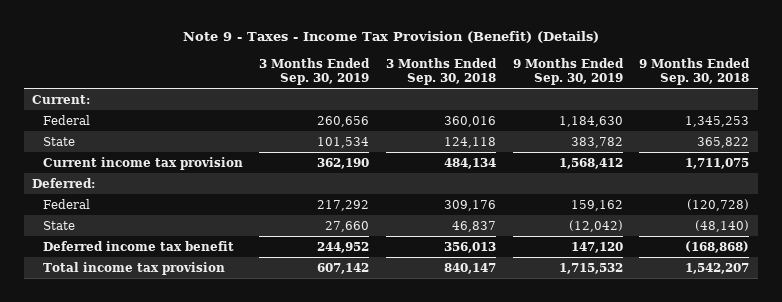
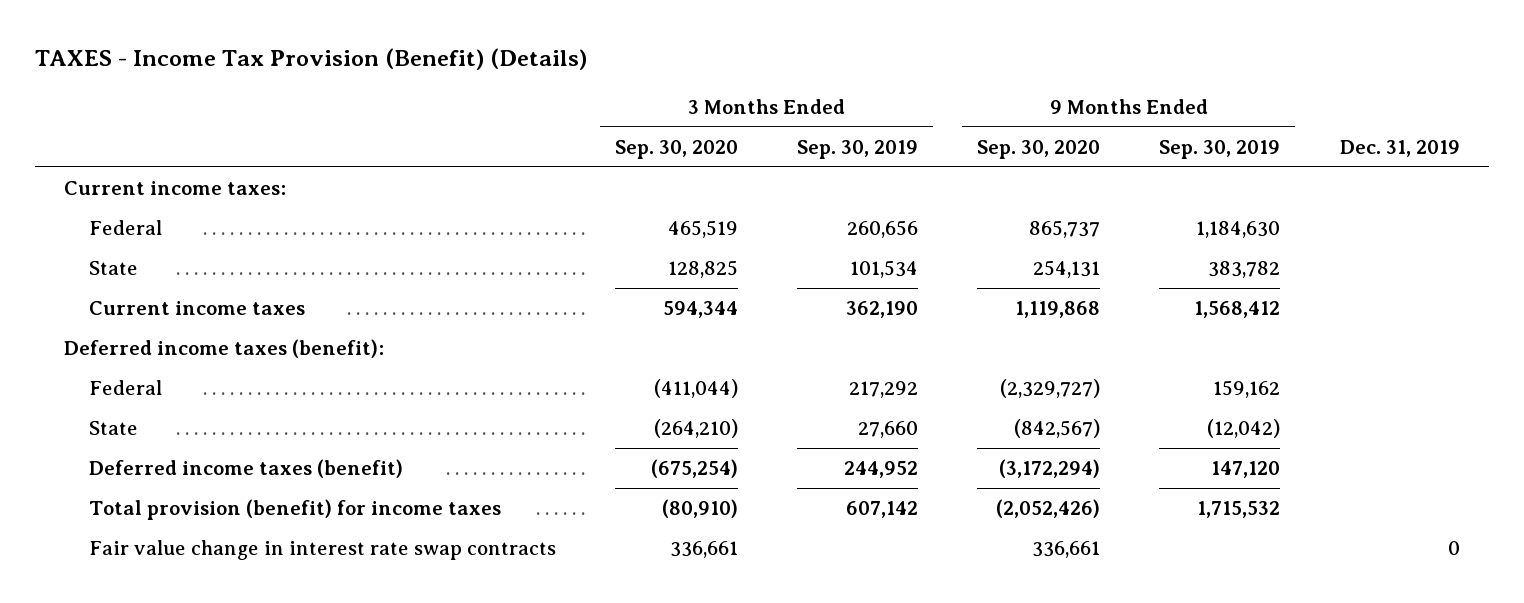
[182,31,599,44] Note 9 - Taxes - Income Tax Provision (Benefit) (Details) -> [34,48,587,71] TAXES - Income Tax Provision (Benefit) (Details)
[386,57,498,85] 3 Months Ended Sep. 30, 2018 -> none
[639,57,751,85] 9 Months Ended Sep. 30, 2018 -> none
none -> [614,139,738,159] Sep. 30, 2020
none -> [977,139,1101,159] Sep. 30, 2020
none -> [1339,139,1460,157] Dec. 31, 2019
[32,94,91,104] Current: -> [64,181,287,196] Current income taxes:
[42,156,243,170] Current income tax provision -> [88,301,305,316] Current income taxes
[32,177,96,188] Deferred: -> [64,339,385,359] Deferred income taxes (benefit):
[42,240,234,251] Deferred income tax benefit -> [88,459,403,479] Deferred income taxes (benefit)
[42,261,225,275] Total income tax provision -> [88,499,501,521] Total provision (benefit) for income taxes
none -> [88,540,556,561] Fair value change in interest rate swap contracts

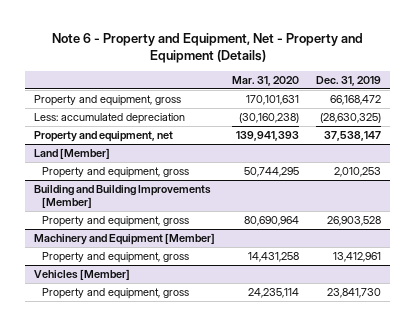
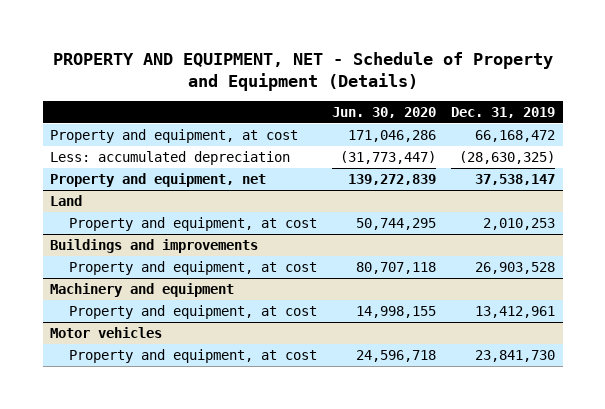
[51,32,363,63] Note 6 - Property and Equipment, Net - Property and Equipment (Details) -> [52,51,553,91] PROPERTY AND EQUIPMENT, NET - Schedule of Property and Equipment (Details)
[232,75,300,86] Mar. 31, 2020 -> none
none -> [332,107,437,119] Jun. 30, 2020
[33,94,181,106] Property and equipment, gross -> [50,128,299,143] Property and equipment, at cost
[33,147,110,159] Land [Member] -> [50,194,83,206] Land
[41,166,189,178] Property and equipment, gross -> [69,216,318,231] Property and equipment, at cost
[33,184,211,208] Building and Building Improvements [Member] -> [50,238,259,253] Buildings and improvements
[41,215,189,227] Property and equipment, gross -> [69,260,318,275] Property and equipment, at cost
[33,232,215,245] Machinery and Equipment [Member] -> [50,282,235,297] Machinery and equipment
[41,251,189,263] Property and equipment, gross -> [69,304,318,319] Property and equipment, at cost
[33,268,130,280] Vehicles [Member] -> [50,326,163,338] Motor vehicles
[41,287,189,299] Property and equipment, gross -> [69,348,318,363] Property and equipment, at cost

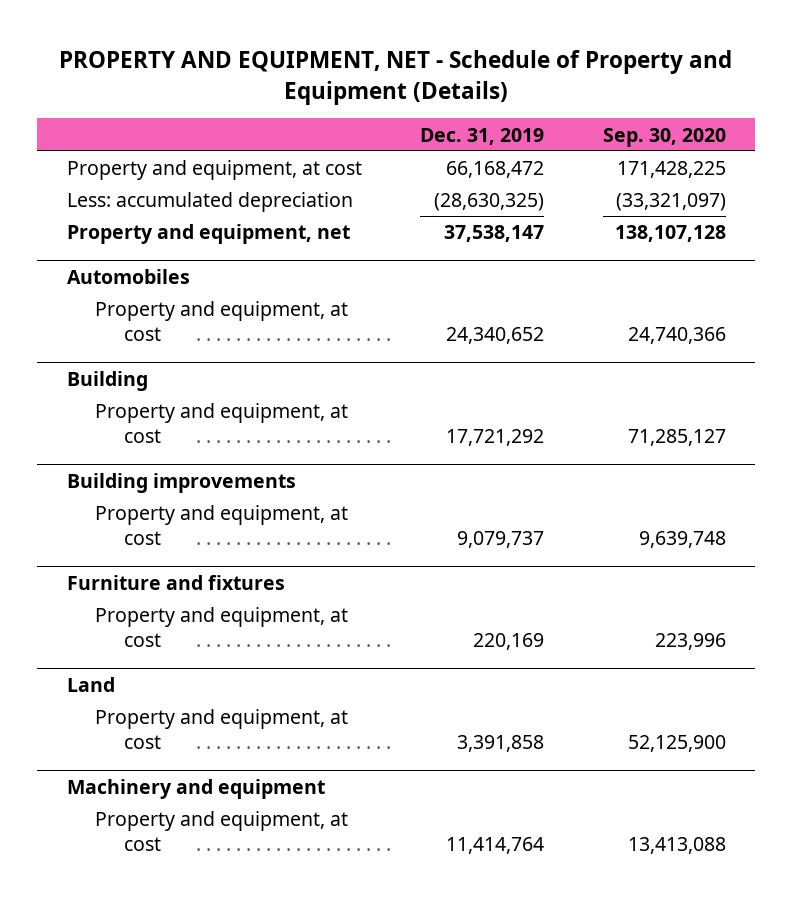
[332,107,437,119] Jun. 30, 2020 -> none
none -> [602,127,726,147] Sep. 30, 2020
none -> [66,268,190,284] Automobiles
none -> [95,301,349,342] Property and equipment, at cost
none -> [66,370,148,391] Building
none -> [95,403,349,444] Property and equipment, at cost
none -> [66,472,296,493] Building improvements
none -> [95,505,349,546] Property and equipment, at cost
none -> [66,574,285,590] Furniture and fixtures
none -> [95,607,349,648] Property and equipment, at cost
[50,238,259,253] Buildings and improvements -> none
[69,260,318,275] Property and equipment, at cost -> none
[483,217,556,230] 2,010,253 -> [457,735,545,753] 3,391,858
[50,326,163,338] Motor vehicles -> none
[69,348,318,363] Property and equipment, at cost -> none
[475,305,556,318] 13,412,961 -> [446,837,545,855] 11,414,764

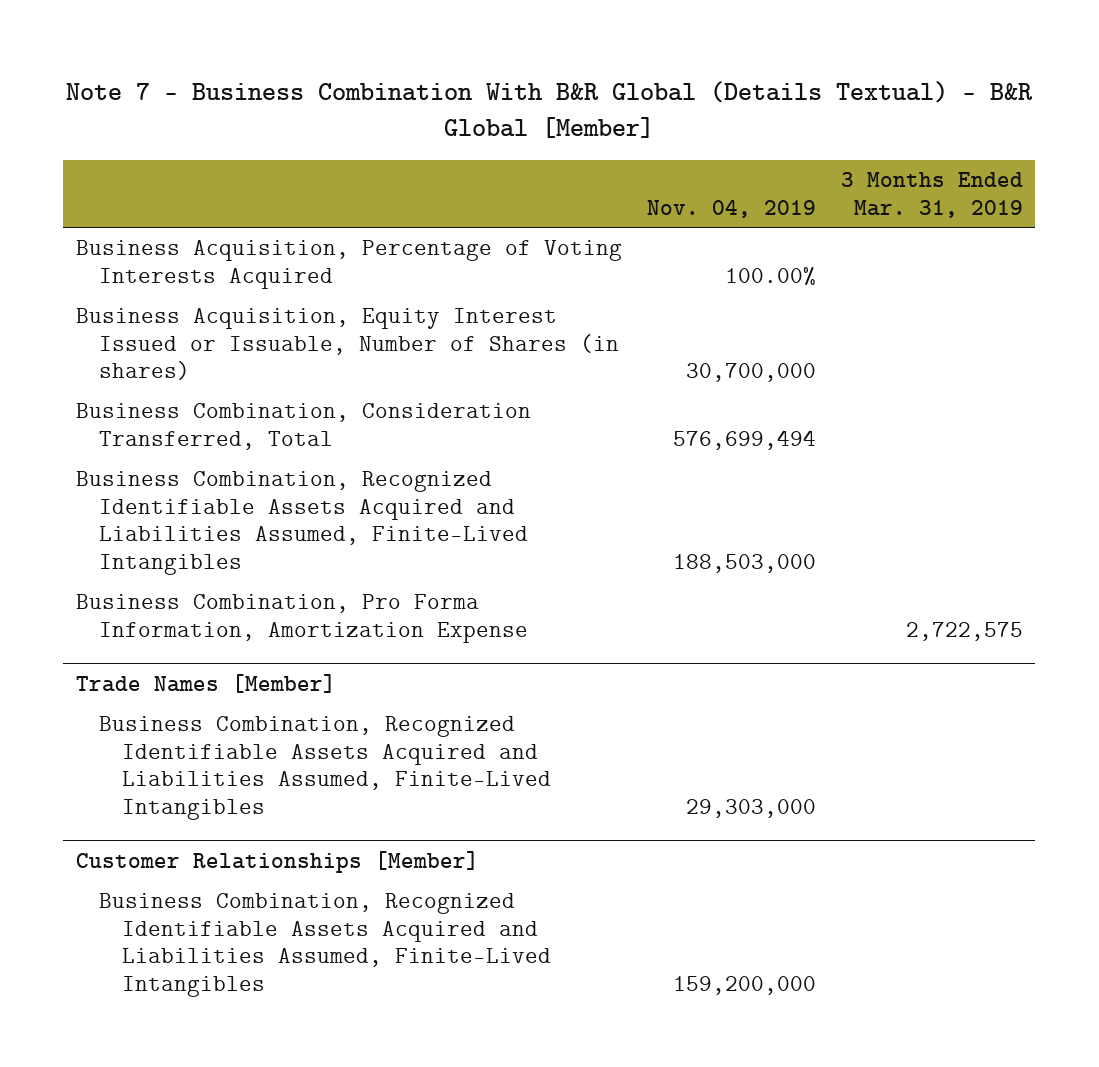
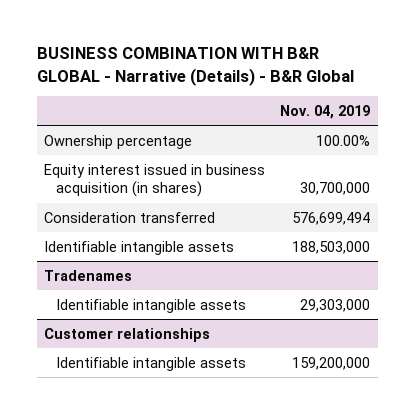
[66,80,1034,139] Note 7 - Business Combination With B&R Global (Details Textual) - B&R Global [Member] -> [36,47,354,86] BUSINESS COMBINATION WITH B&R GLOBAL - Narrative (Details) - B&R Global
[840,171,1023,218] 3 Months Ended Mar. 31, 2019 -> none
[75,594,528,643] Business Combination, Pro Forma Information, Amortization Expense -> none
[75,240,622,289] Business Acquisition, Percentage of Voting Interests Acquired -> [44,134,193,149] Ownership percentage
[75,308,619,381] Business Acquisition, Equity Interest Issued or Issuable, Number of Shares (in shares) -> [44,163,266,198] Equity interest issued in business acquisition (in shares)
[75,403,531,450] Business Combination, Consideration Transferred, Total -> [44,211,216,223] Consideration transferred
[75,471,528,575] Business Combination, Recognized Identifiable Assets Acquired and Liabilities Assumed, Finite-Lived Intangibles -> [44,240,235,255] Identifiable intangible assets
[75,674,336,694] Trade Names [Member] -> [44,269,133,281] Tradenames
[98,716,551,820] Business Combination, Recognized Identifiable Assets Acquired and Liabilities Assumed, Finite-Lived Intangibles -> [56,298,247,313] Identifiable intangible assets
[75,851,479,874] Customer Relationships [Member] -> [44,327,211,342] Customer relationships
[98,893,551,997] Business Combination, Recognized Identifiable Assets Acquired and Liabilities Assumed, Finite-Lived Intangibles -> [56,356,247,371] Identifiable intangible assets

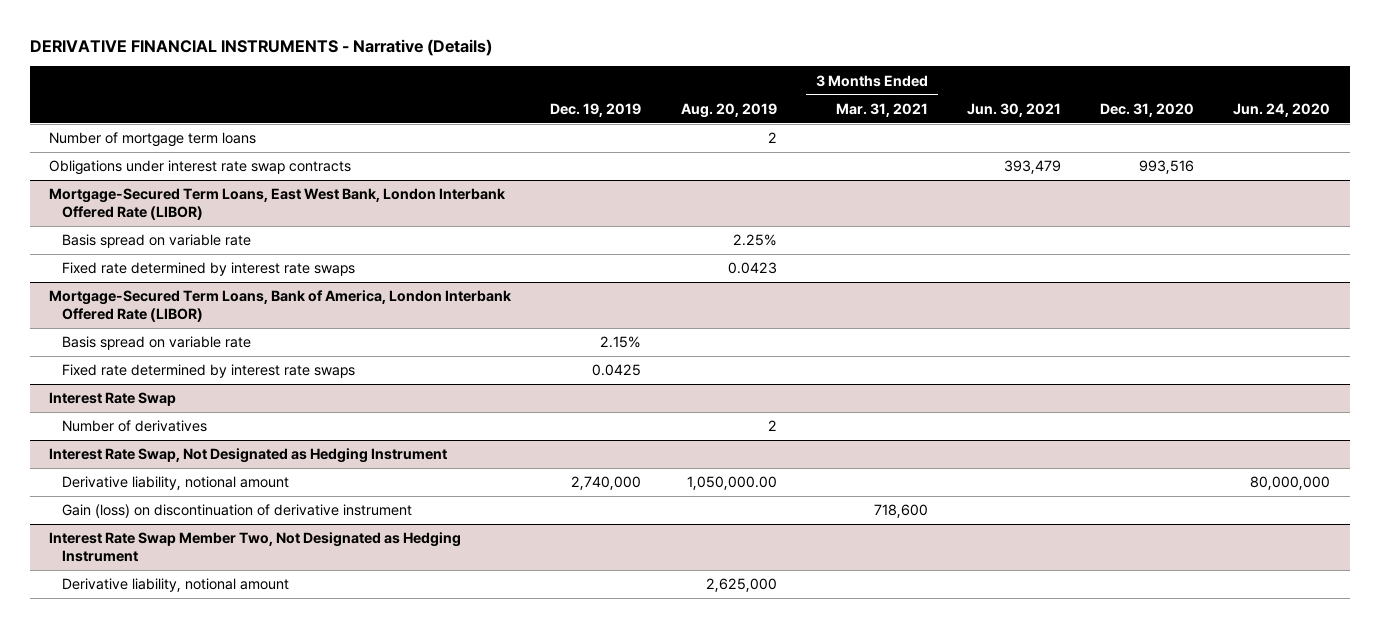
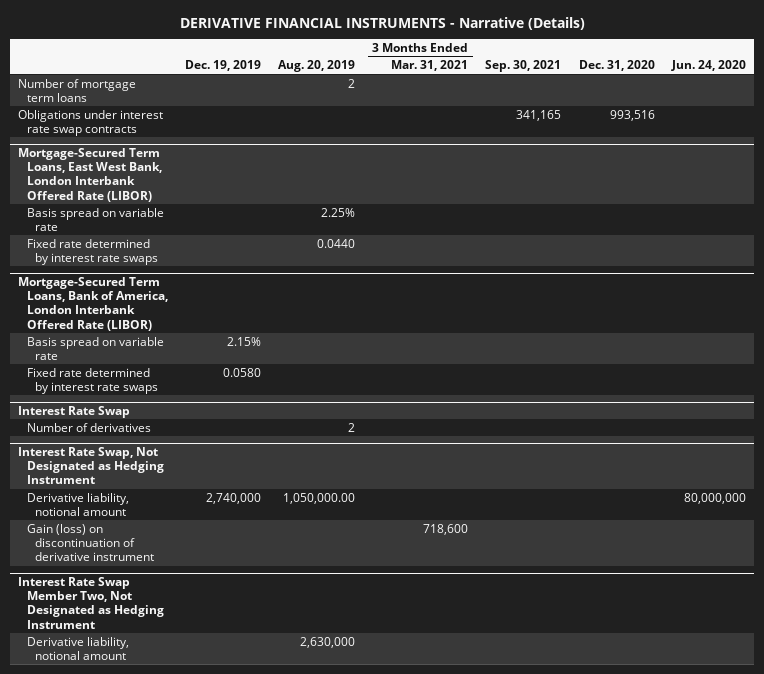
[967,102,1062,117] Jun. 30, 2021 -> none
none -> [485,60,562,73] Sep. 30, 2021
[727,262,777,275] 0.0423 -> [317,238,356,248] 0.0440
[592,364,642,377] 0.0425 -> [222,367,261,377] 0.0580
[705,578,777,593] 2,625,000 -> [300,636,356,648] 2,630,000

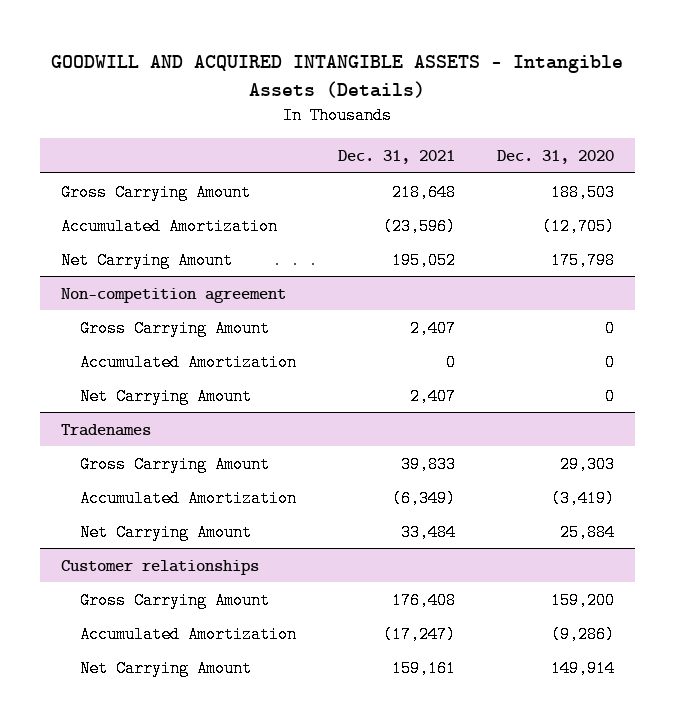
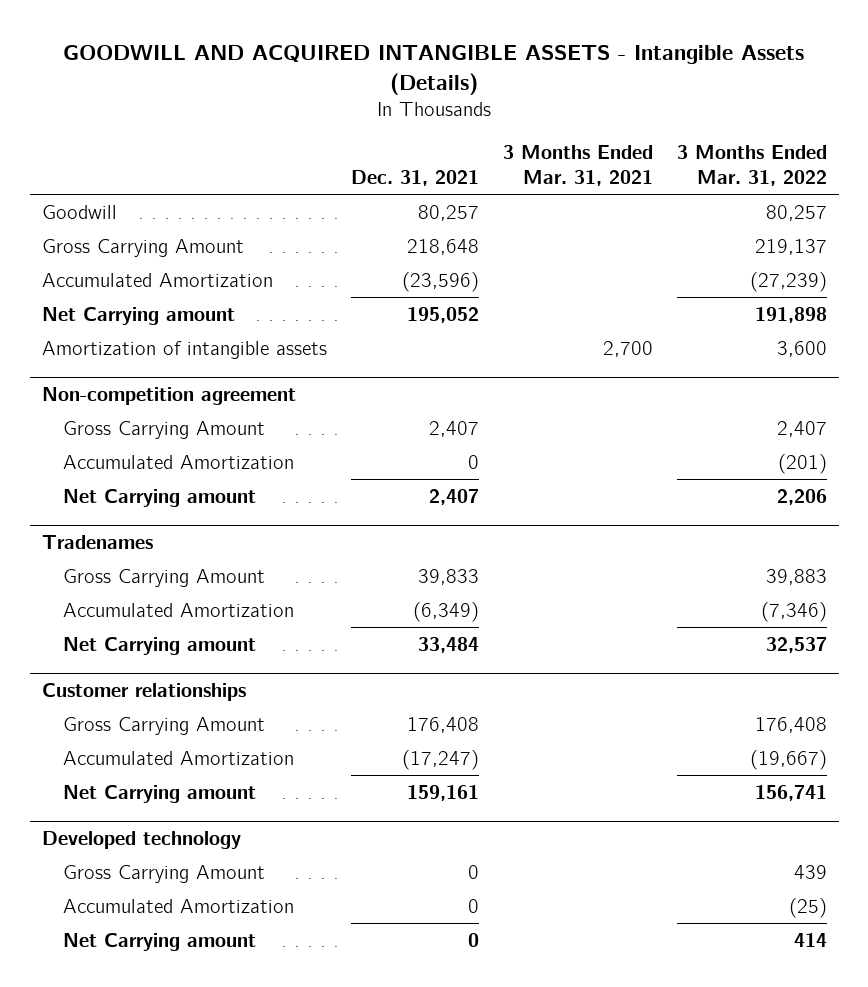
[496,149,614,164] Dec. 31, 2020 -> none
none -> [502,145,653,186] 3 Months Ended Mar. 31, 2021
none -> [676,145,827,186] 3 Months Ended Mar. 31, 2022
none -> [41,204,117,219] Goodwill
[61,251,234,269] Net Carrying Amount -> [41,306,235,325] Net Carrying amount
none -> [41,340,327,359] Amortization of intangible assets
[80,387,253,405] Net Carrying Amount -> [63,488,257,507] Net Carrying amount
[80,523,253,541] Net Carrying Amount -> [63,636,257,655] Net Carrying amount
[80,659,253,677] Net Carrying Amount -> [63,784,257,803] Net Carrying amount
none -> [41,831,241,850] Developed technology
none -> [63,864,266,883] Gross Carrying Amount
none -> [63,898,295,913] Accumulated Amortization
none -> [63,932,257,951] Net Carrying amount

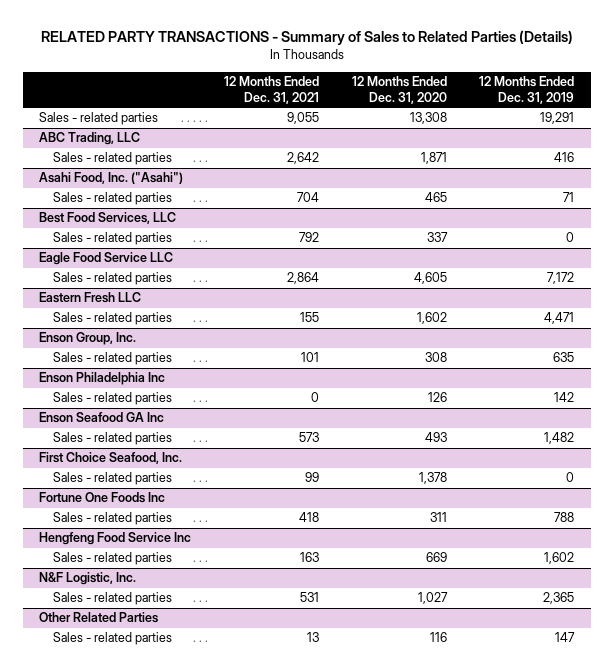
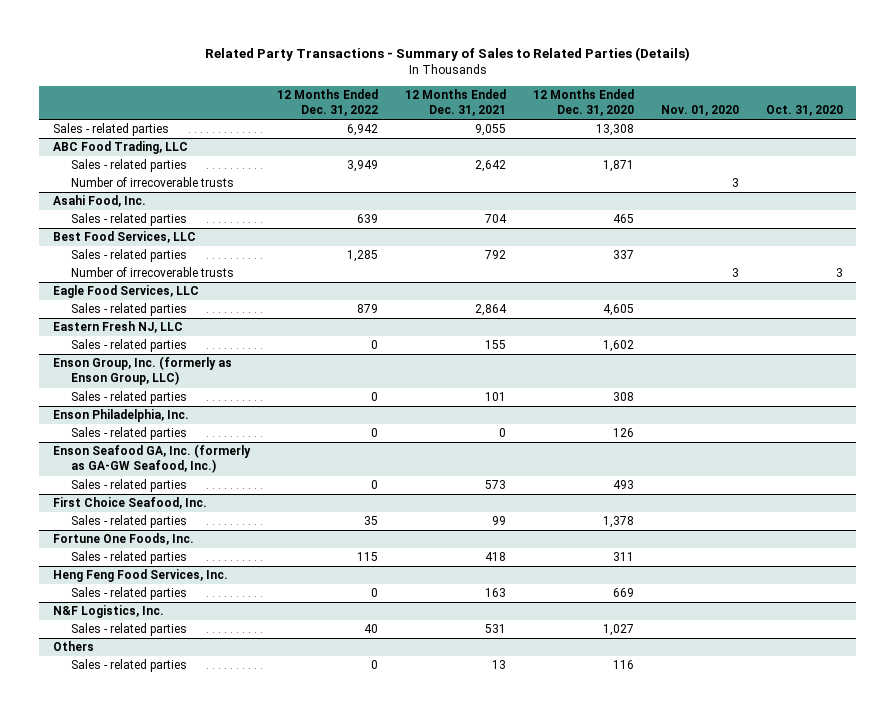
[40,30,573,46] RELATED PARTY TRANSACTIONS - Summary of Sales to Related Parties (Details) -> [204,46,690,61] Related Party Transactions - Summary of Sales to Related Parties (Details)
[479,76,575,104] 12 Months Ended Dec. 31, 2019 -> none
none -> [276,89,378,117] 12 Months Ended Dec. 31, 2022
none -> [660,105,739,117] Nov. 01, 2020
none -> [765,105,843,117] Oct. 31, 2020
[39,132,141,146] ABC Trading, LLC -> [52,141,188,155] ABC Food Trading, LLC
none -> [70,177,234,188] Number of irrecoverable trusts
[39,172,184,185] Asahi Food, Inc. ("Asahi") -> [52,195,146,208] Asahi Food, Inc.
none -> [70,267,234,278] Number of irrecoverable trusts
[39,252,174,266] Eagle Food Service LLC -> [52,285,199,299] Eagle Food Services, LLC
[39,292,142,304] Eastern Fresh LLC -> [52,321,183,334] Eastern Fresh NJ, LLC
[39,332,137,346] Enson Group, Inc. -> [52,356,232,386] Enson Group, Inc. (formerly as Enson Group, LLC)
[39,372,166,386] Enson Philadelphia Inc -> [52,409,189,423] Enson Philadelphia, Inc.
[39,412,165,424] Enson Seafood GA Inc -> [52,444,251,474] Enson Seafood GA, Inc. (formerly as GA-GW Seafood, Inc.)
[39,492,166,504] Fortune One Foods Inc -> [52,533,194,546] Fortune One Foods, Inc.
[39,532,192,546] Hengfeng Food Service Inc -> [52,569,228,583] Heng Feng Food Services, Inc.
[39,572,137,586] N&F Logistic, Inc. -> [52,605,164,619] N&F Logistics, Inc.
[39,612,159,624] Other Related Parties -> [52,641,94,652] Others

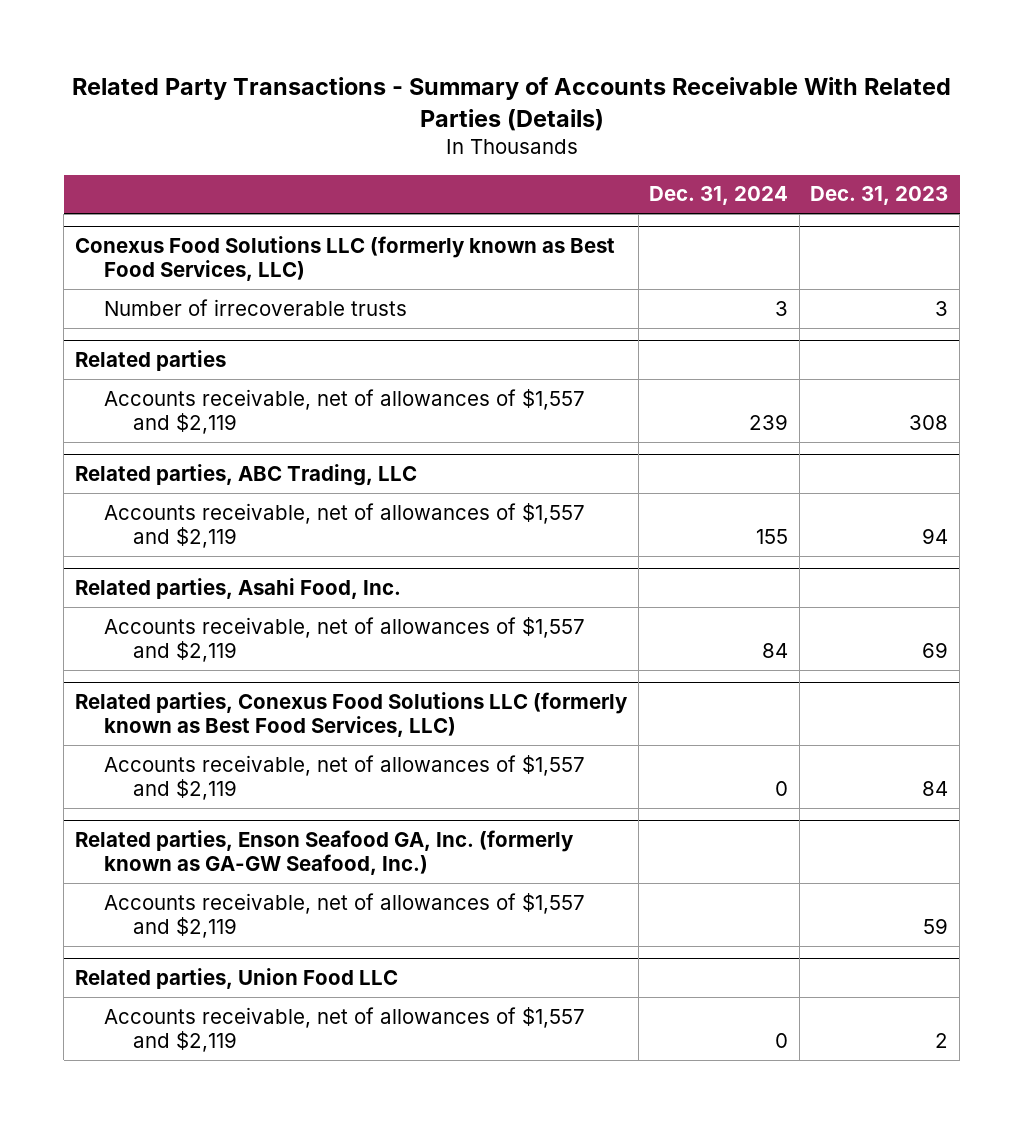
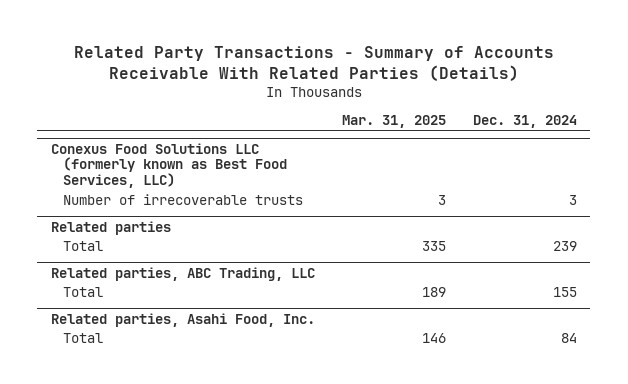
[810,186,949,206] Dec. 31, 2023 -> none
none -> [341,115,446,129] Mar. 31, 2025
[104,388,586,435] Accounts receivable, net of allowances of $1,557 and $2,119 -> [63,240,104,251] Total
[104,502,586,549] Accounts receivable, net of allowances of $1,557 and $2,119 -> [63,286,104,297] Total
[74,691,628,738] Related parties, Conexus Food Solutions LLC (formerly known as Best Food Services, LLC) -> none
[104,754,586,801] Accounts receivable, net of allowances of $1,557 and $2,119 -> none
[74,829,574,876] Related parties, Enson Seafood GA, Inc. (formerly known as GA-GW Seafood, Inc.) -> none
[104,892,586,939] Accounts receivable, net of allowances of $1,557 and $2,119 -> none
[74,967,398,989] Related parties, Union Food LLC -> none
[104,1006,586,1053] Accounts receivable, net of allowances of $1,557 and $2,119 -> none
[104,616,586,663] Accounts receivable, net of allowances of $1,557 and $2,119 -> [63,332,104,343] Total

